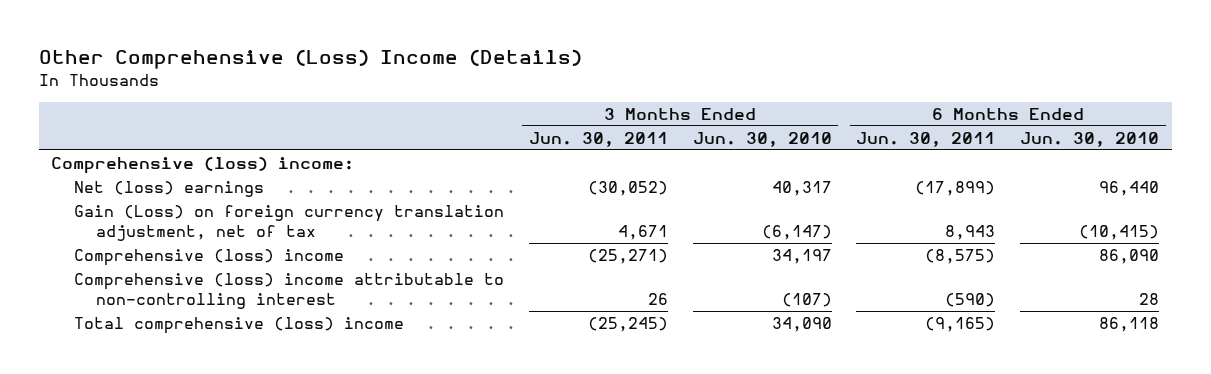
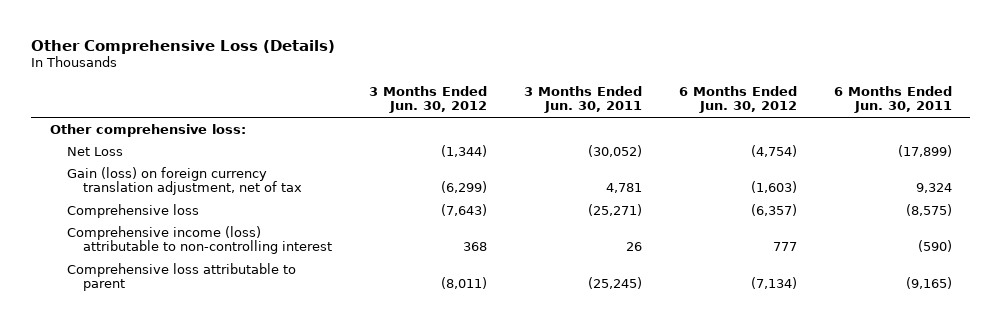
[38,48,582,69] Other Comprehensive (Loss) Income (Details) -> [31,39,336,54] Other Comprehensive Loss (Details)
[692,131,832,147] Jun. 30, 2010 -> none
[1020,131,1160,147] Jun. 30, 2010 -> none
none -> [369,85,488,114] 3 Months Ended Jun. 30, 2012
none -> [678,85,797,114] 6 Months Ended Jun. 30, 2012
[51,157,355,175] Comprehensive (loss) income: -> [49,123,246,137] Other comprehensive loss:
[73,181,264,198] Net (loss) earnings -> [66,146,123,156] Net Loss
[73,205,504,242] Gain (Loss) on foreign currency translation adjustment, net of tax -> [66,166,303,196] Gain (loss) on foreign currency translation adjustment, net of tax
[617,225,668,241] 4,671 -> [606,183,643,194] 4,781
[945,225,996,241] 8,943 -> [915,183,952,194] 9,324
[73,249,344,267] Comprehensive (loss) income -> [66,203,199,218] Comprehensive loss
[73,273,504,310] Comprehensive (loss) income attributable to non-controlling interest -> [66,225,333,255] Comprehensive income (loss) attributable to non-controlling interest
[73,317,404,335] Total comprehensive (loss) income -> [66,262,296,292] Comprehensive loss attributable to parent

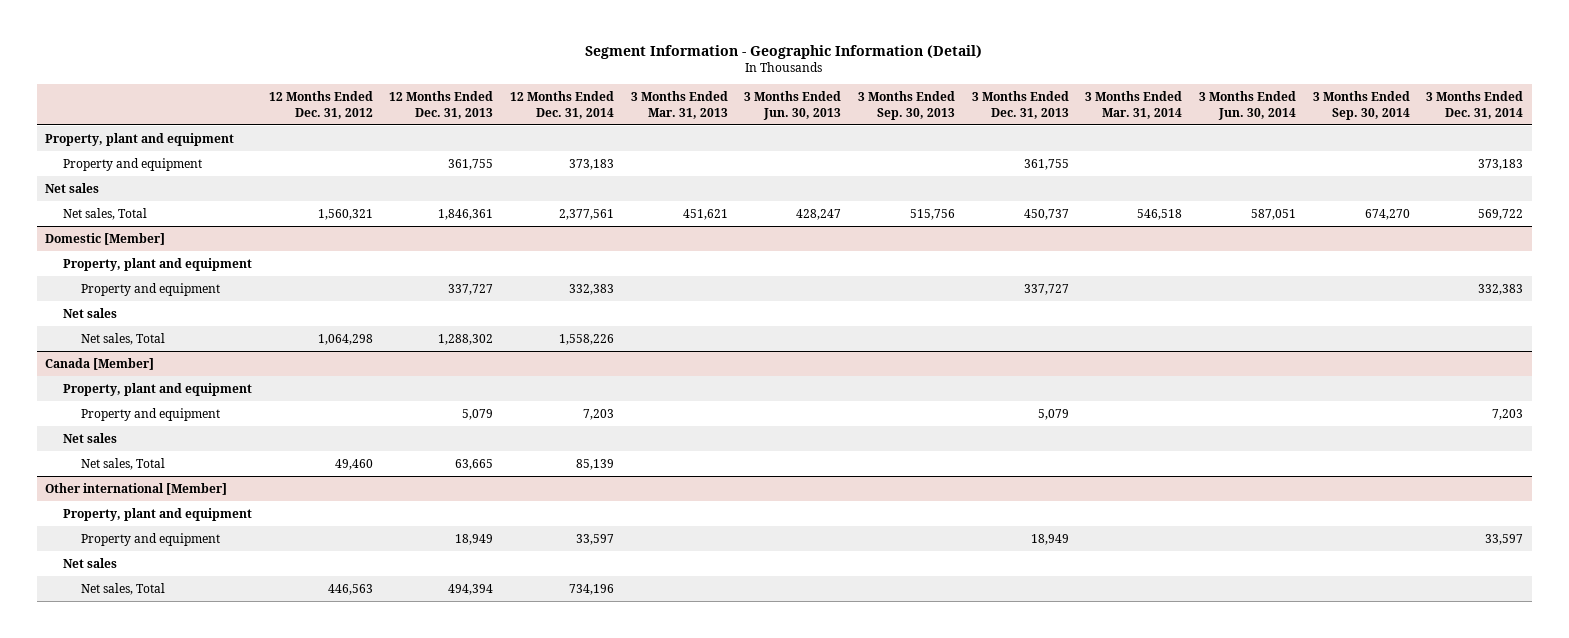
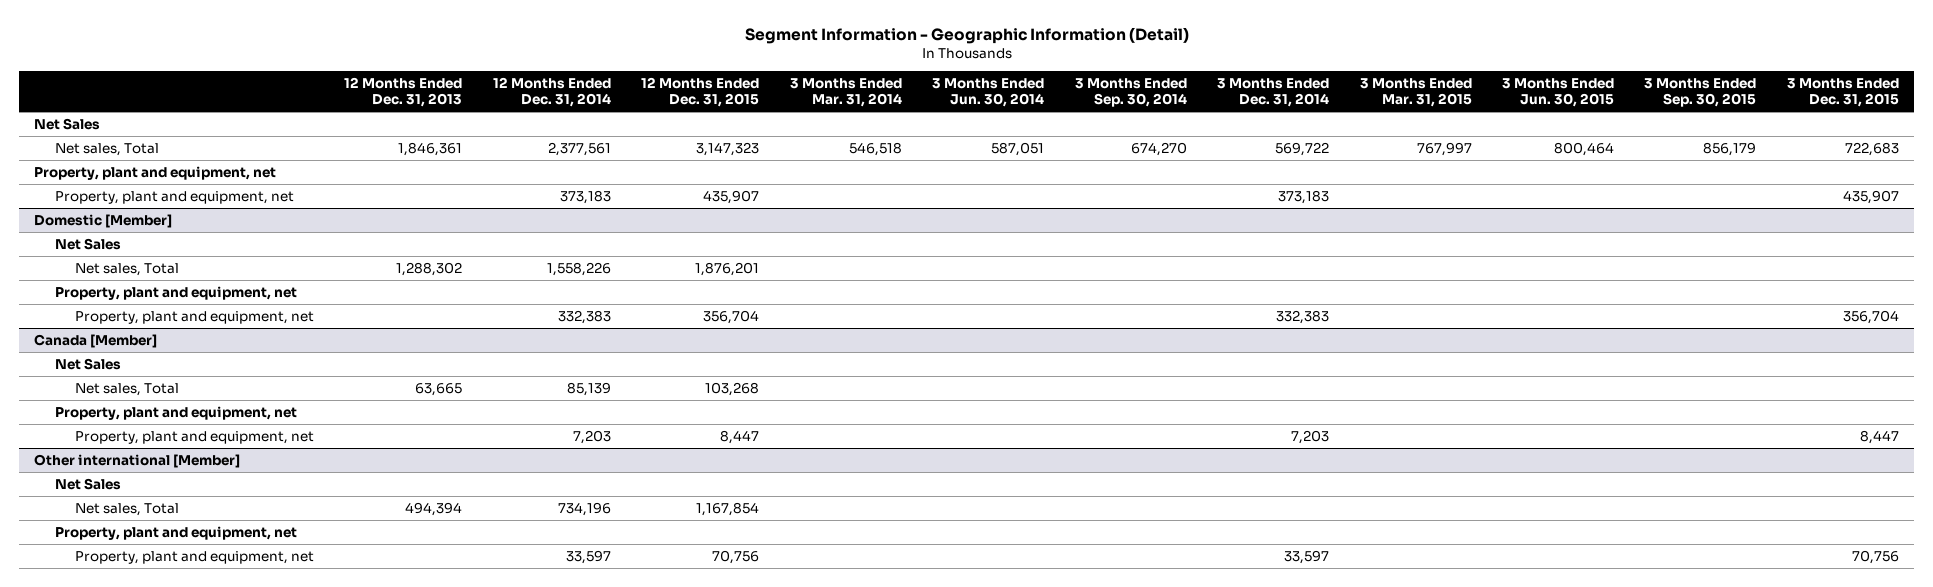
[268,91,373,119] 12 Months Ended Dec. 31, 2012 -> none
[630,91,728,119] 3 Months Ended Mar. 31, 2013 -> none
[744,91,842,120] 3 Months Ended Jun. 30, 2013 -> none
[858,91,956,120] 3 Months Ended Sep. 30, 2013 -> none
[971,91,1069,119] 3 Months Ended Dec. 31, 2013 -> none
none -> [641,77,760,107] 12 Months Ended Dec. 31, 2015
none -> [1359,78,1472,107] 3 Months Ended Mar. 31, 2015
none -> [1502,78,1615,107] 3 Months Ended Jun. 30, 2015
none -> [1644,78,1757,107] 3 Months Ended Sep. 30, 2015
none -> [1786,78,1899,107] 3 Months Ended Dec. 31, 2015
[45,132,235,146] Property, plant and equipment -> none
[63,157,203,171] Property and equipment -> none
[45,182,100,193] Net sales -> [34,118,101,131] Net Sales
none -> [34,166,277,181] Property, plant and equipment, net
none -> [54,191,294,205] Property, plant and equipment, net
[63,257,253,271] Property, plant and equipment -> none
[80,282,220,296] Property and equipment -> none
[63,307,118,318] Net sales -> [54,238,121,251] Net Sales
none -> [54,286,297,301] Property, plant and equipment, net
none -> [75,311,315,325] Property, plant and equipment, net
[63,382,253,396] Property, plant and equipment -> none
[80,407,220,421] Property and equipment -> none
[63,432,118,443] Net sales -> [54,358,121,371] Net Sales
none -> [54,406,297,421] Property, plant and equipment, net
none -> [75,431,315,445] Property, plant and equipment, net
[63,507,253,521] Property, plant and equipment -> none
[80,532,220,546] Property and equipment -> none
[63,557,118,568] Net sales -> [54,478,121,491] Net Sales
none -> [54,526,297,541] Property, plant and equipment, net
none -> [75,551,315,565] Property, plant and equipment, net

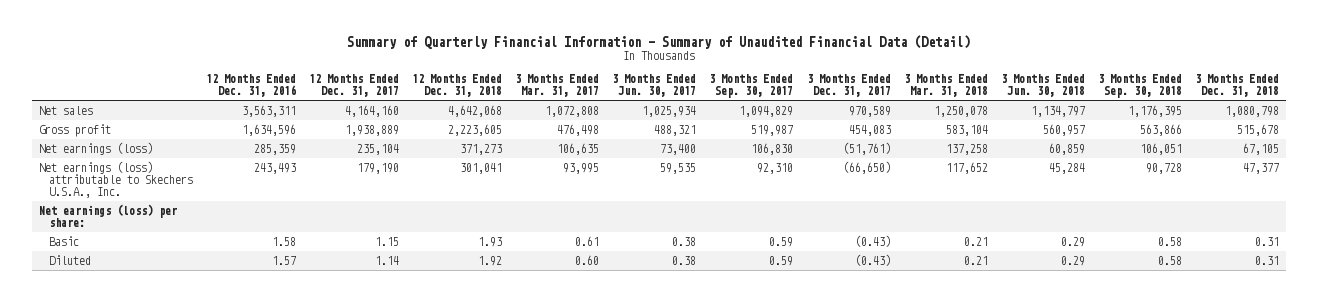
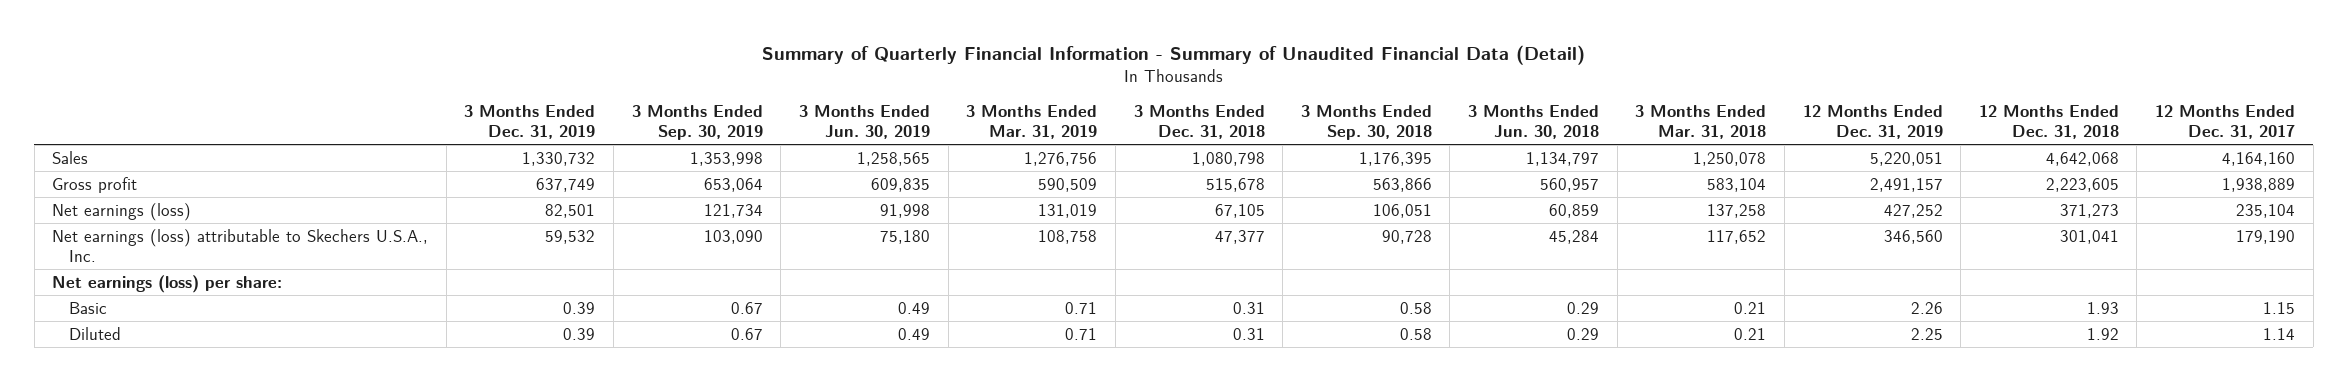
[205,74,296,98] 12 Months Ended Dec. 31, 2016 -> none
[515,74,600,98] 3 Months Ended Mar. 31, 2017 -> none
[612,74,697,98] 3 Months Ended Jun. 30, 2017 -> none
[709,74,794,99] 3 Months Ended Sep. 30, 2017 -> none
[806,74,891,98] 3 Months Ended Dec. 31, 2017 -> none
none -> [464,104,596,139] 3 Months Ended Dec. 31, 2019
none -> [631,104,763,140] 3 Months Ended Sep. 30, 2019
none -> [798,104,930,139] 3 Months Ended Jun. 30, 2019
none -> [966,104,1098,139] 3 Months Ended Mar. 31, 2019
none -> [1802,104,1943,139] 12 Months Ended Dec. 31, 2019
[38,105,93,115] Net sales -> [52,150,89,164] Sales

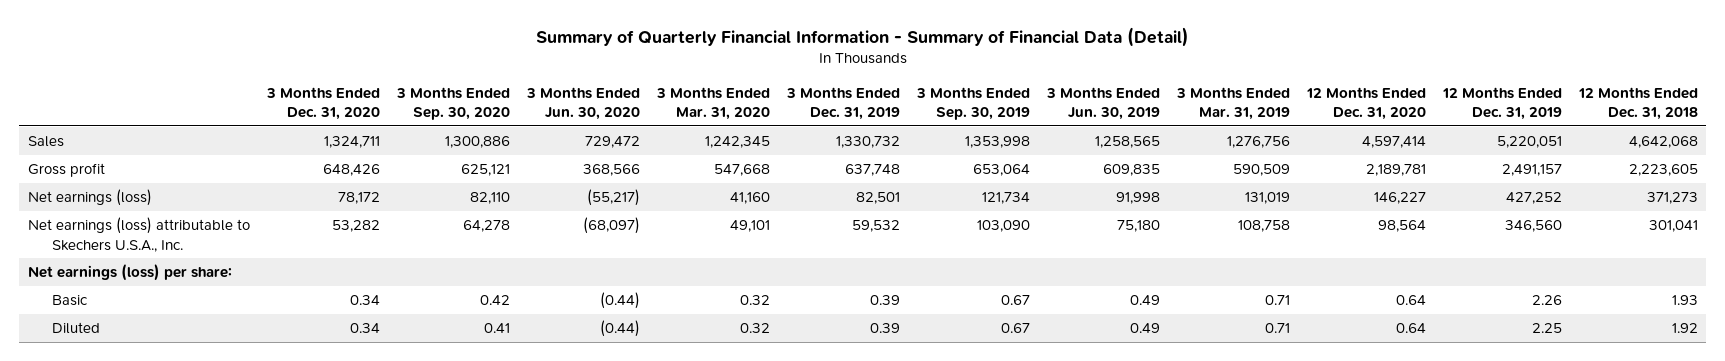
[761,44,1585,65] Summary of Quarterly Financial Information - Summary of Unaudited Financial Data (Detail) -> [535,26,1189,47] Summary of Quarterly Financial Information - Summary of Financial Data (Detail)
[1133,104,1265,139] 3 Months Ended Dec. 31, 2018 -> none
[1300,104,1432,140] 3 Months Ended Sep. 30, 2018 -> none
[1468,104,1600,139] 3 Months Ended Jun. 30, 2018 -> none
[1635,104,1767,139] 3 Months Ended Mar. 31, 2018 -> none
[2155,104,2296,139] 12 Months Ended Dec. 31, 2017 -> none
none -> [265,86,380,121] 3 Months Ended Dec. 31, 2020
none -> [395,86,510,121] 3 Months Ended Sep. 30, 2020
none -> [525,86,640,121] 3 Months Ended Jun. 30, 2020
none -> [655,86,770,121] 3 Months Ended Mar. 31, 2020
none -> [1305,86,1426,121] 12 Months Ended Dec. 31, 2020
[536,177,596,192] 637,749 -> [844,164,900,177] 637,748

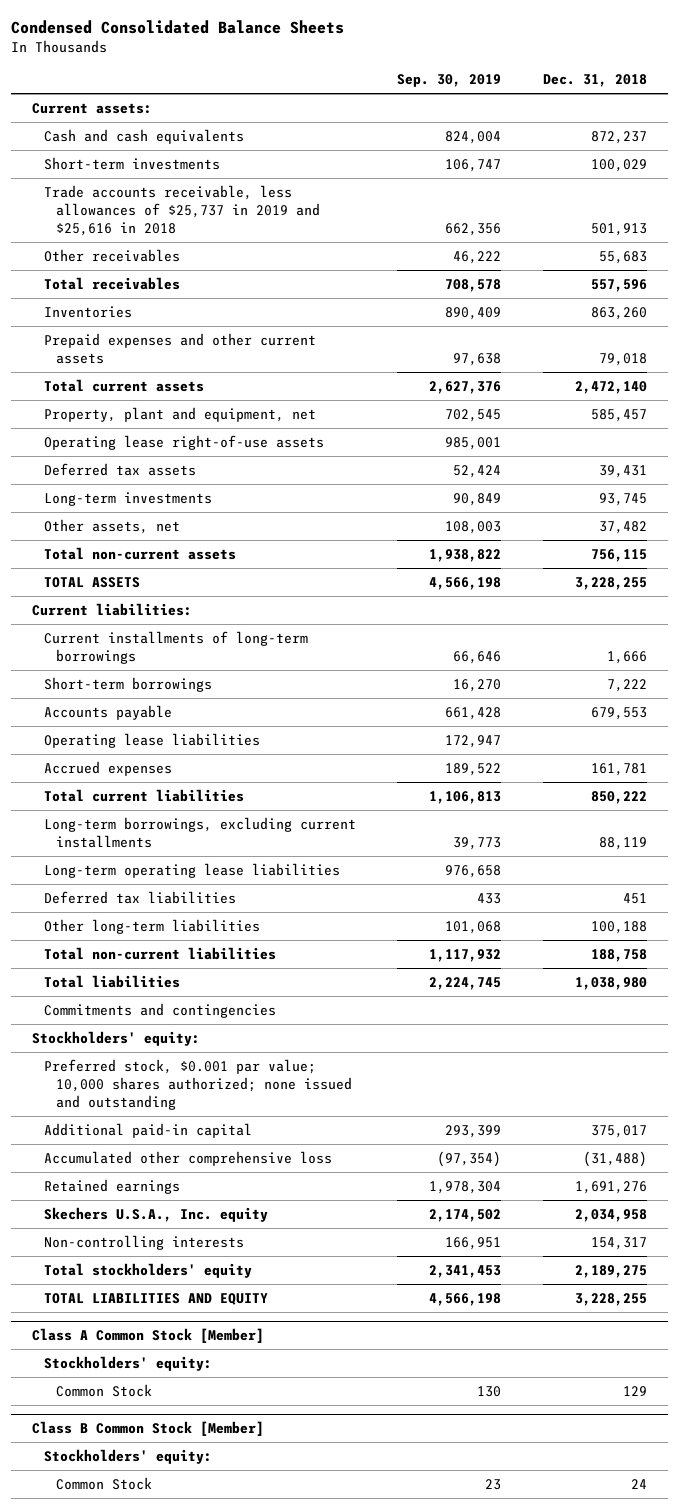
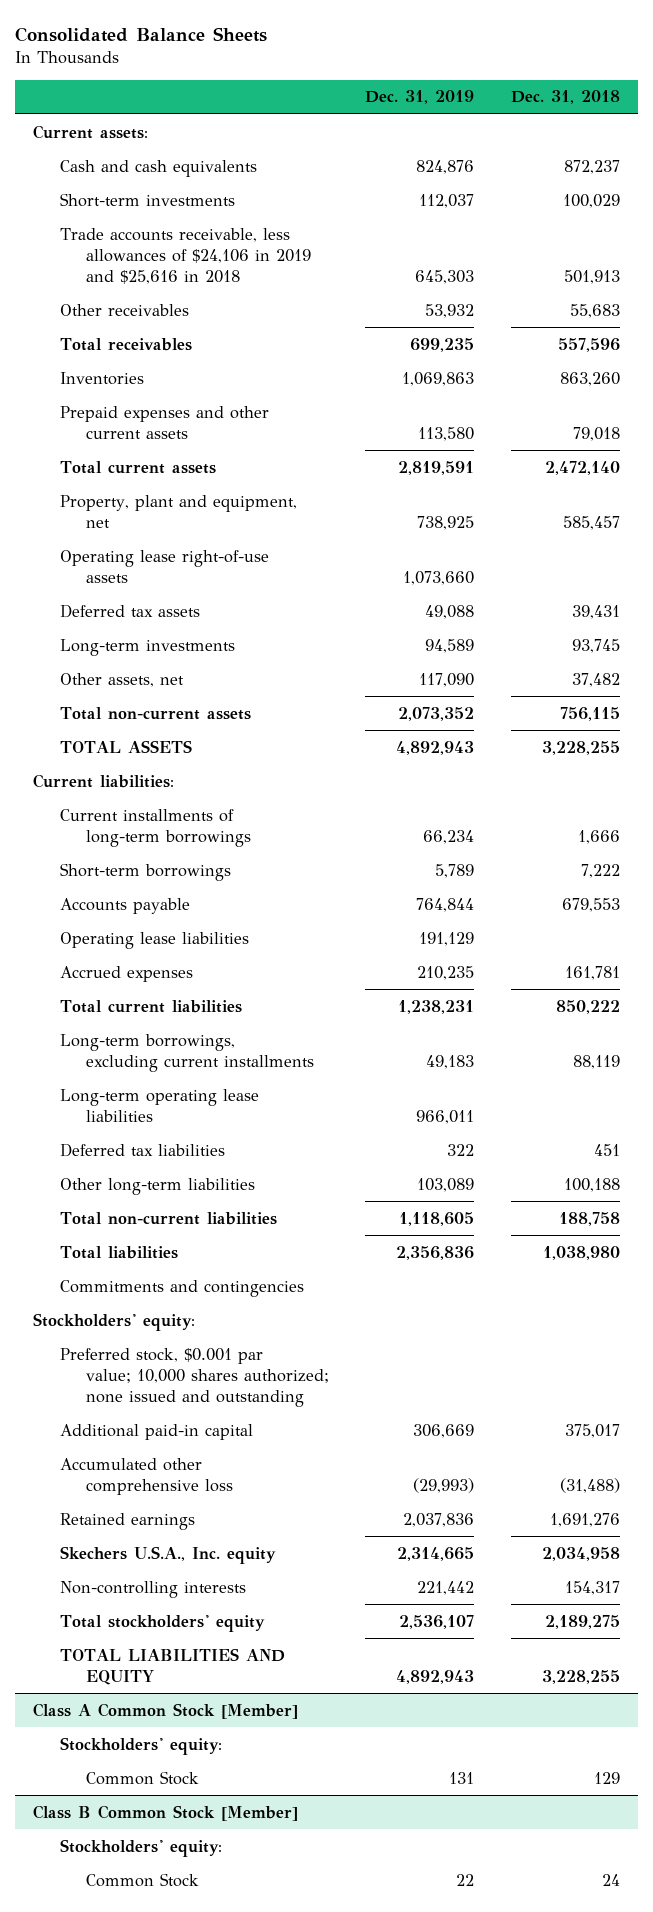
[11,19,345,34] Condensed Consolidated Balance Sheets -> [15,26,268,42] Consolidated Balance Sheets
[397,74,502,88] Sep. 30, 2019 -> none
none -> [365,90,475,105] Dec. 31, 2019
[43,184,320,236] Trade accounts receivable, less allowances of $25,737 in 2019 and $25,616 in 2018 -> [59,227,311,284] Trade accounts receivable, less allowances of $24,106 in 2019 and $25,616 in 2018

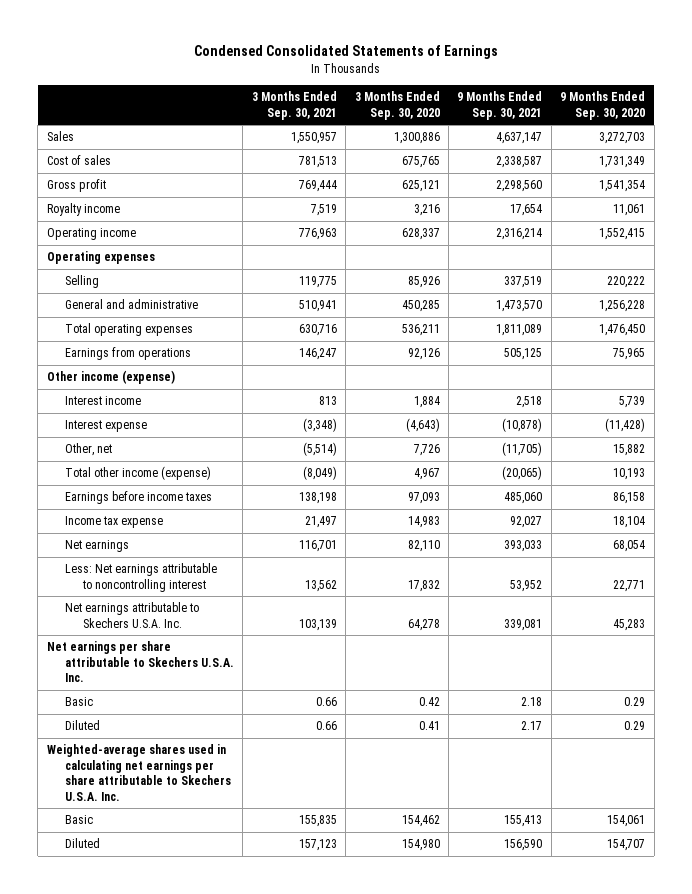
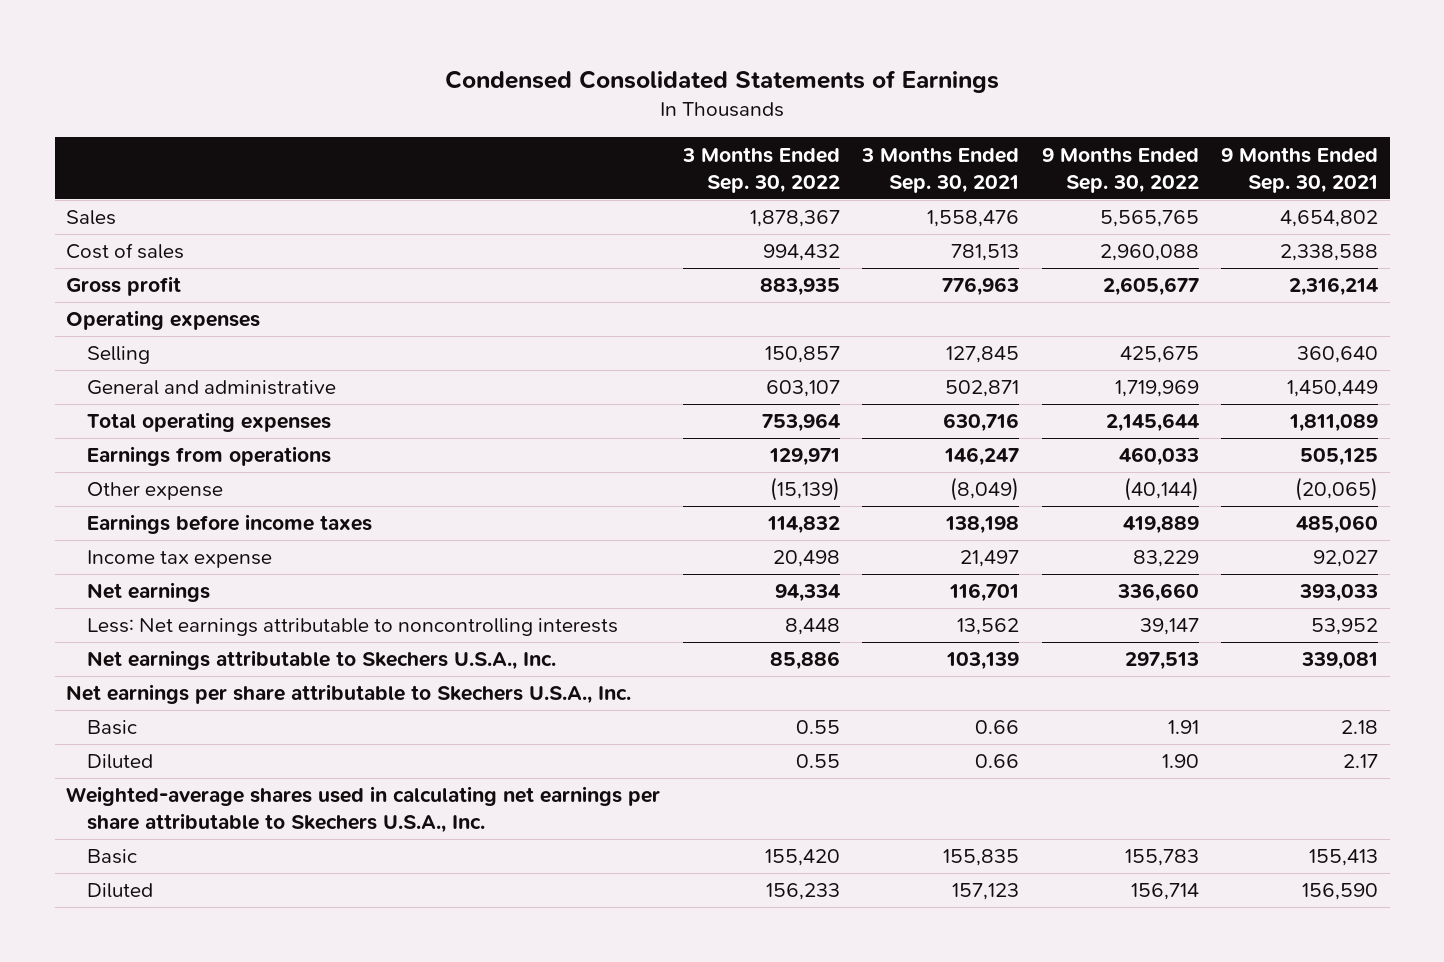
[354,91,440,120] 3 Months Ended Sep. 30, 2020 -> none
[560,91,646,120] 9 Months Ended Sep. 30, 2020 -> none
none -> [681,146,840,193] 3 Months Ended Sep. 30, 2022
none -> [1041,146,1199,193] 9 Months Ended Sep. 30, 2022
[46,203,120,217] Royalty income -> none
[46,228,136,241] Operating income -> none
[290,132,337,145] 1,550,957 -> [927,210,1020,228] 1,558,476
[496,132,543,145] 4,637,147 -> [1280,210,1379,228] 4,654,802
[496,156,543,169] 2,338,587 -> [1280,244,1379,262] 2,338,588
[298,180,337,193] 769,444 -> [942,277,1020,297] 776,963
[496,180,543,193] 2,298,560 -> [1289,277,1379,297] 2,316,214
[298,276,337,289] 119,775 -> [946,346,1020,364] 127,845
[504,276,543,289] 337,519 -> [1297,346,1379,364] 360,640
[298,300,337,313] 510,941 -> [945,380,1020,398] 502,871
[496,300,543,313] 1,473,570 -> [1287,380,1379,398] 1,450,449
[46,370,175,385] Other income (expense) -> none
[64,396,141,406] Interest income -> none
[64,420,147,433] Interest expense -> none
[64,466,211,481] Total other income (expense) -> none
[64,443,112,457] Other, net -> [87,482,224,501] Other expense
[302,442,337,457] (5,514) -> [950,477,1020,502] (8,049)
[502,442,543,457] (11,705) -> [1295,477,1379,502] (20,065)
[64,563,217,592] Less: Net earnings attributable to noncontrolling interest -> [87,618,619,637] Less: Net earnings attributable to noncontrolling interests
[64,602,199,628] Net earnings attributable to Skechers U.S.A. Inc. -> [87,650,557,671] Net earnings attributable to Skechers U.S.A., Inc.
[46,641,234,683] Net earnings per share attributable to Skechers U.S.A. Inc. -> [65,684,631,705] Net earnings per share attributable to Skechers U.S.A., Inc.
[46,744,231,801] Weighted-average shares used in calculating net earnings per share attributable to Skechers U.S.A. Inc. -> [65,786,660,834] Weighted-average shares used in calculating net earnings per share attributable to Skechers U.S.A., Inc.

